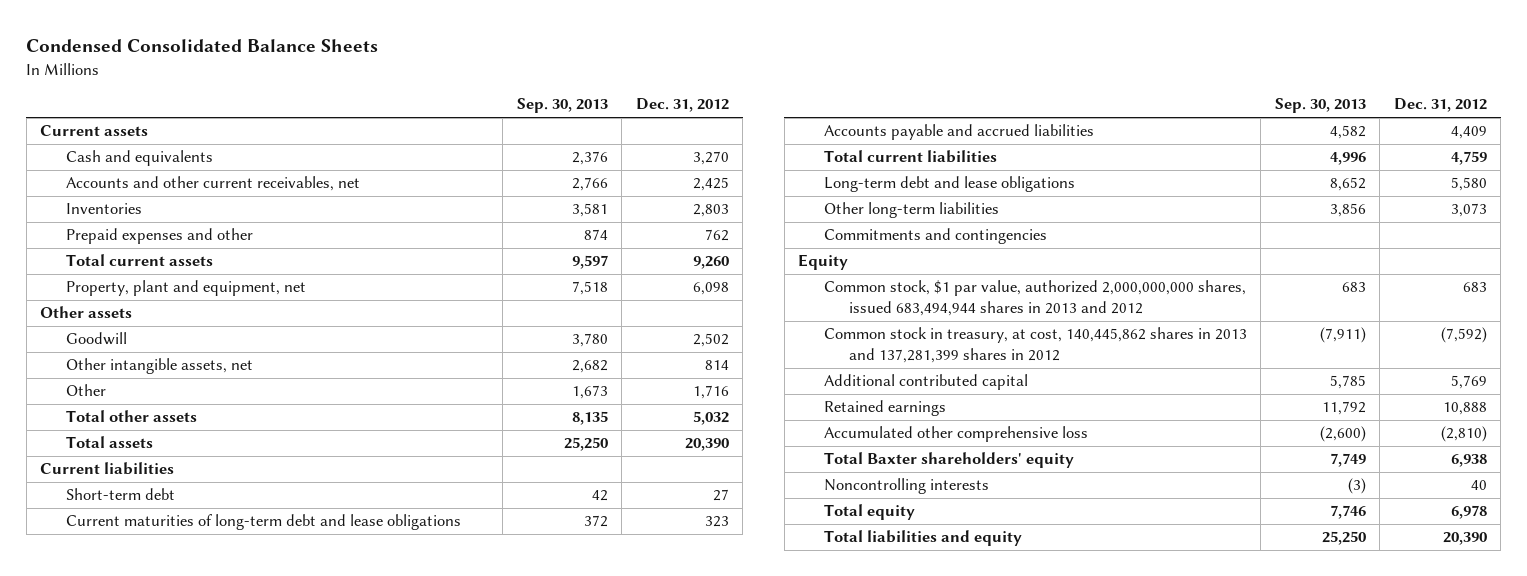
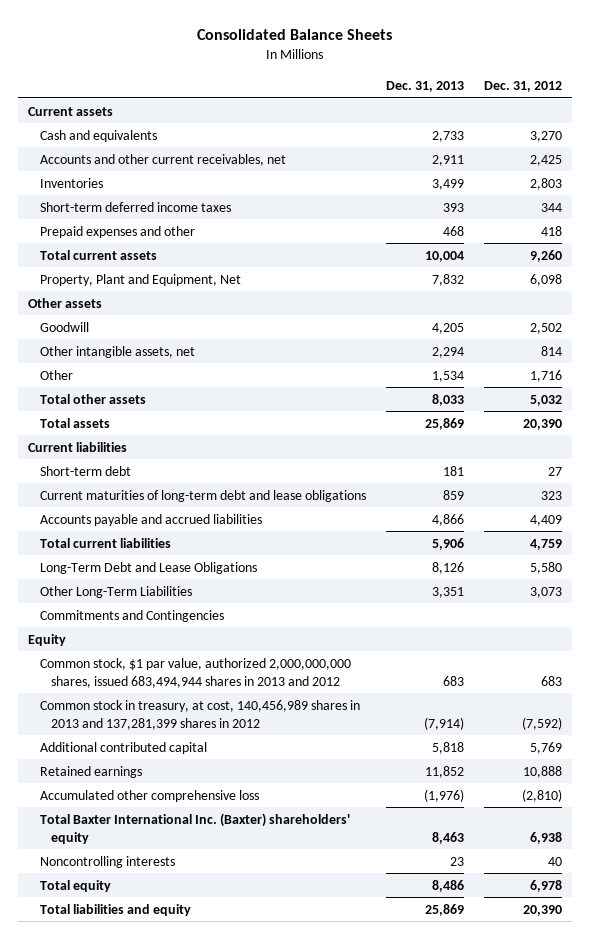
[26,39,379,53] Condensed Consolidated Balance Sheets -> [197,29,393,41] Consolidated Balance Sheets
[516,98,608,114] Sep. 30, 2013 -> none
none -> [385,80,464,92] Dec. 31, 2013
none -> [39,201,231,212] Short-term deferred income taxes
[704,229,729,242] 762 -> [540,225,562,236] 418
[65,280,306,297] Property, plant and equipment, net -> [39,273,241,286] Property, Plant and Equipment, Net
[823,176,1075,193] Long-term debt and lease obligations -> [39,561,257,574] Long-Term Debt and Lease Obligations
[823,202,999,219] Other long-term liabilities -> [39,585,192,598] Other Long-Term Liabilities
[823,228,1047,245] Commitments and contingencies -> [39,609,224,622] Commitments and Contingencies
[823,327,1247,364] Common stock in treasury, at cost, 140,445,862 shares in 2013 and 137,281,399 shares in 2012 -> [39,699,360,730] Common stock in treasury, at cost, 140,456,989 shares in 2013 and 137,281,399 shares in 2012
[823,452,1074,469] Total Baxter shareholders' equity -> [39,812,350,844] Total Baxter International Inc. (Baxter) shareholders' equity

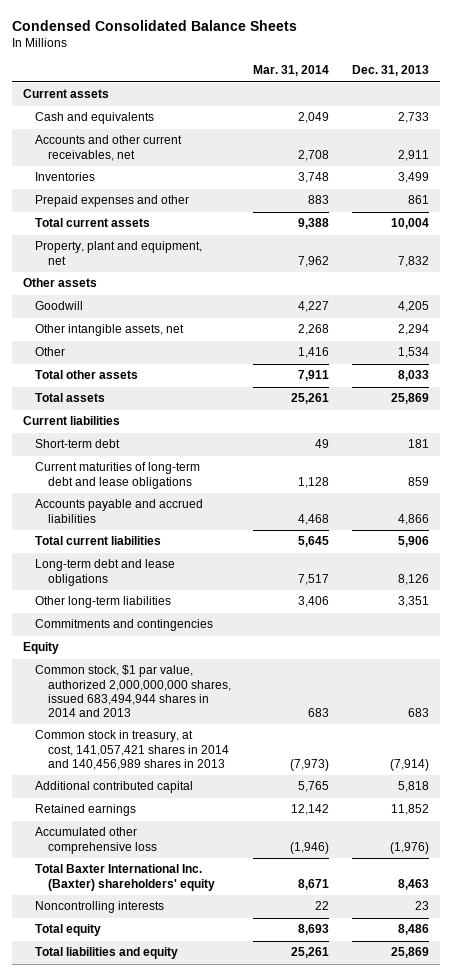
[197,29,393,41] Consolidated Balance Sheets -> [11,19,297,31] Condensed Consolidated Balance Sheets
[483,80,562,92] Dec. 31, 2012 -> none
none -> [253,65,330,77] Mar. 31, 2014
[39,201,231,212] Short-term deferred income taxes -> none
[442,225,464,236] 468 -> [407,195,429,205] 861
[39,273,241,286] Property, Plant and Equipment, Net -> [35,241,203,265] Property, plant and equipment, net
[39,561,257,574] Long-Term Debt and Lease Obligations -> [35,559,176,586] Long-term debt and lease obligations
[39,585,192,598] Other Long-Term Liabilities -> [35,596,172,609] Other long-term liabilities
[39,609,224,622] Commitments and Contingencies -> [35,619,214,632] Commitments and contingencies
[39,657,351,688] Common stock, $1 par value, authorized 2,000,000,000 shares, issued 683,494,944 shares in 2013 and 2012 -> [35,665,231,717] Common stock, $1 par value, authorized 2,000,000,000 shares, issued 683,494,944 shares in 2014 and 2013
[39,699,360,730] Common stock in treasury, at cost, 140,456,989 shares in 2013 and 137,281,399 shares in 2012 -> [35,730,229,770] Common stock in treasury, at cost, 141,057,421 shares in 2014 and 140,456,989 shares in 2013

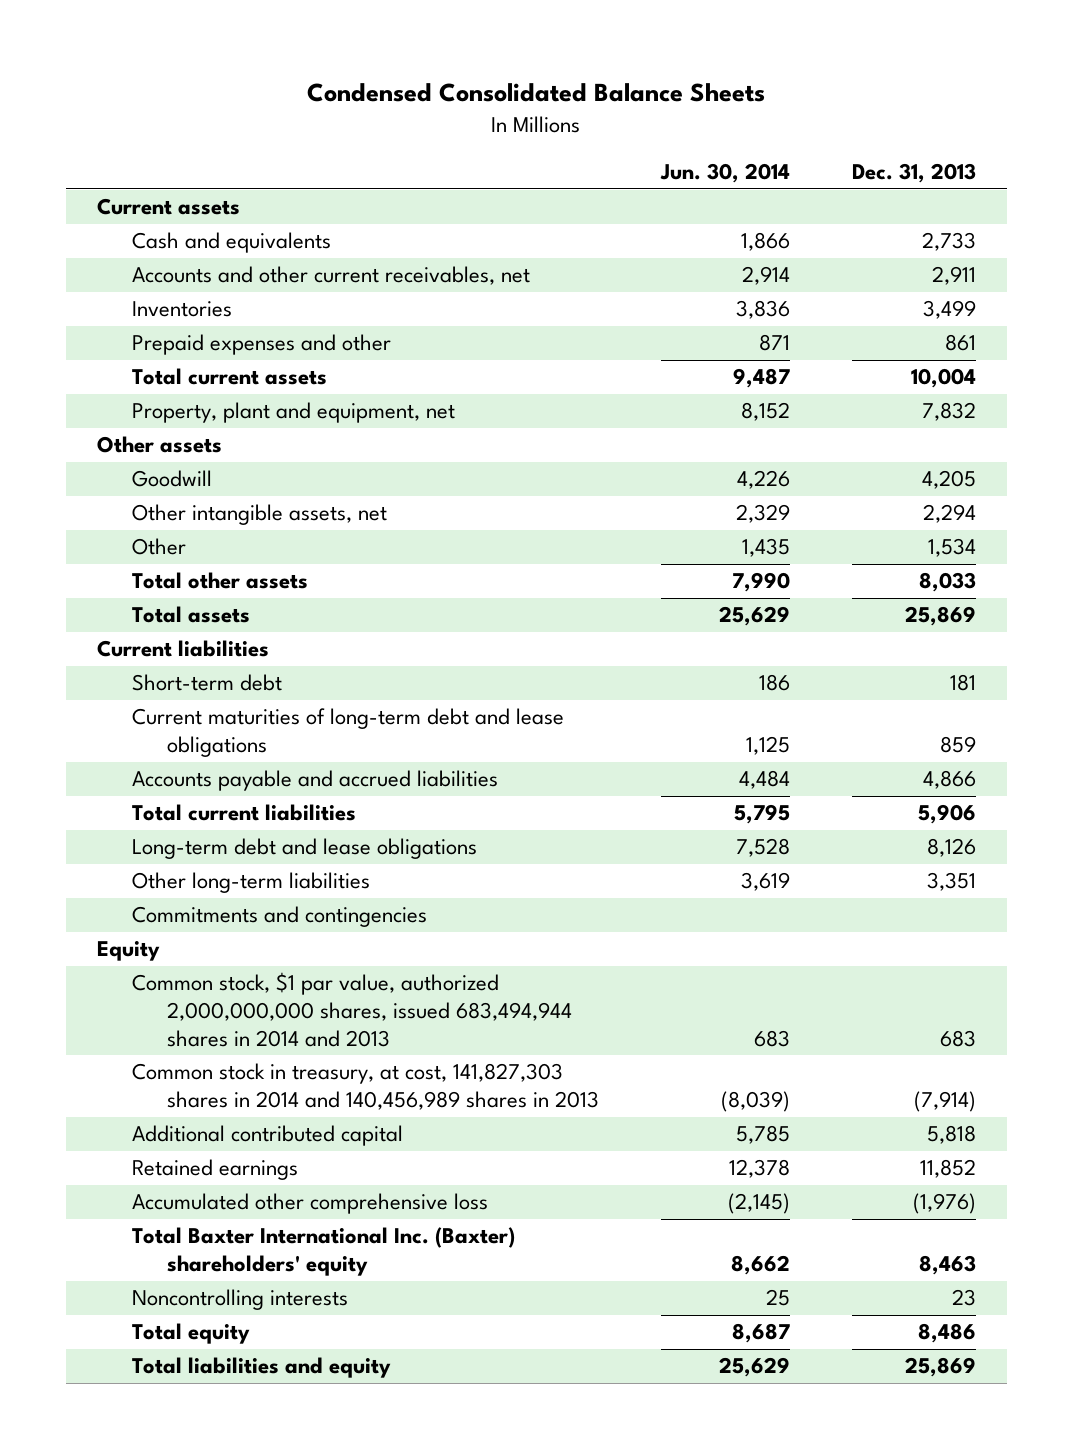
[253,65,330,77] Mar. 31, 2014 -> none
none -> [660,163,791,184] Jun. 30, 2014
[35,730,229,770] Common stock in treasury, at cost, 141,057,421 shares in 2014 and 140,456,989 shares in 2013 -> [132,1063,600,1111] Common stock in treasury, at cost, 141,827,303 shares in 2014 and 140,456,989 shares in 2013

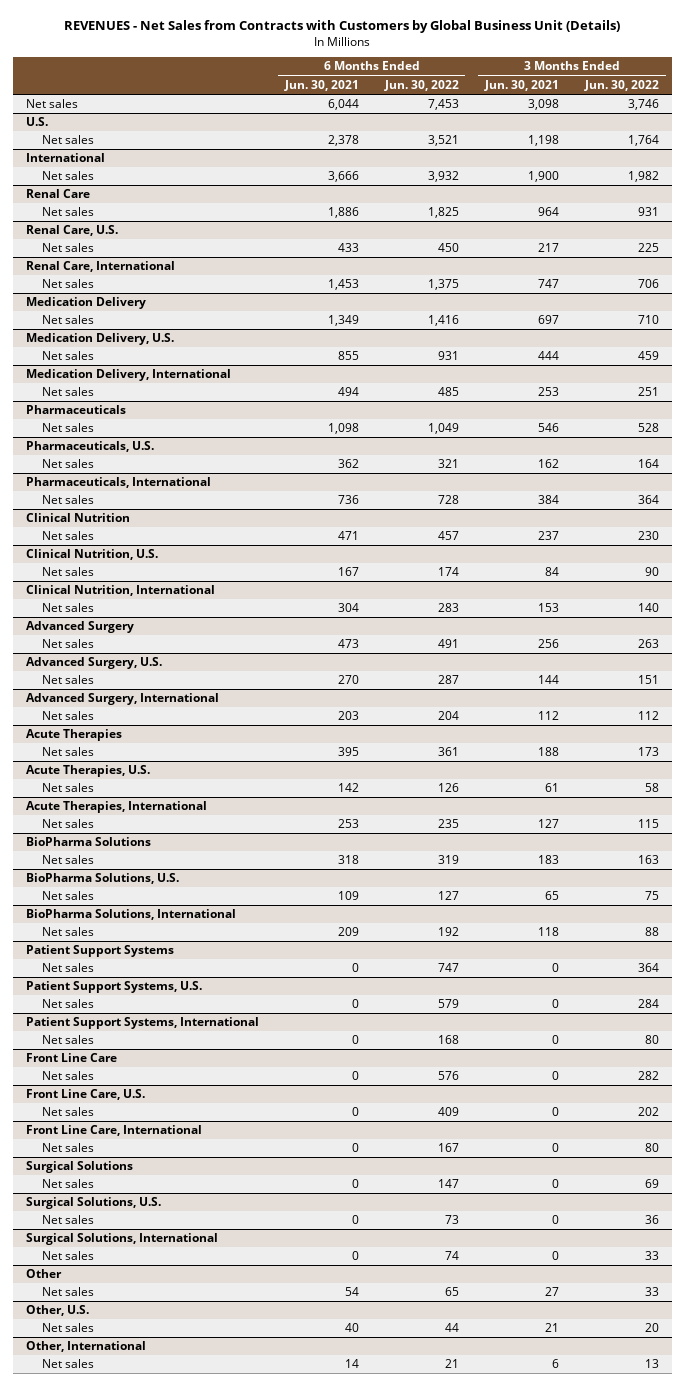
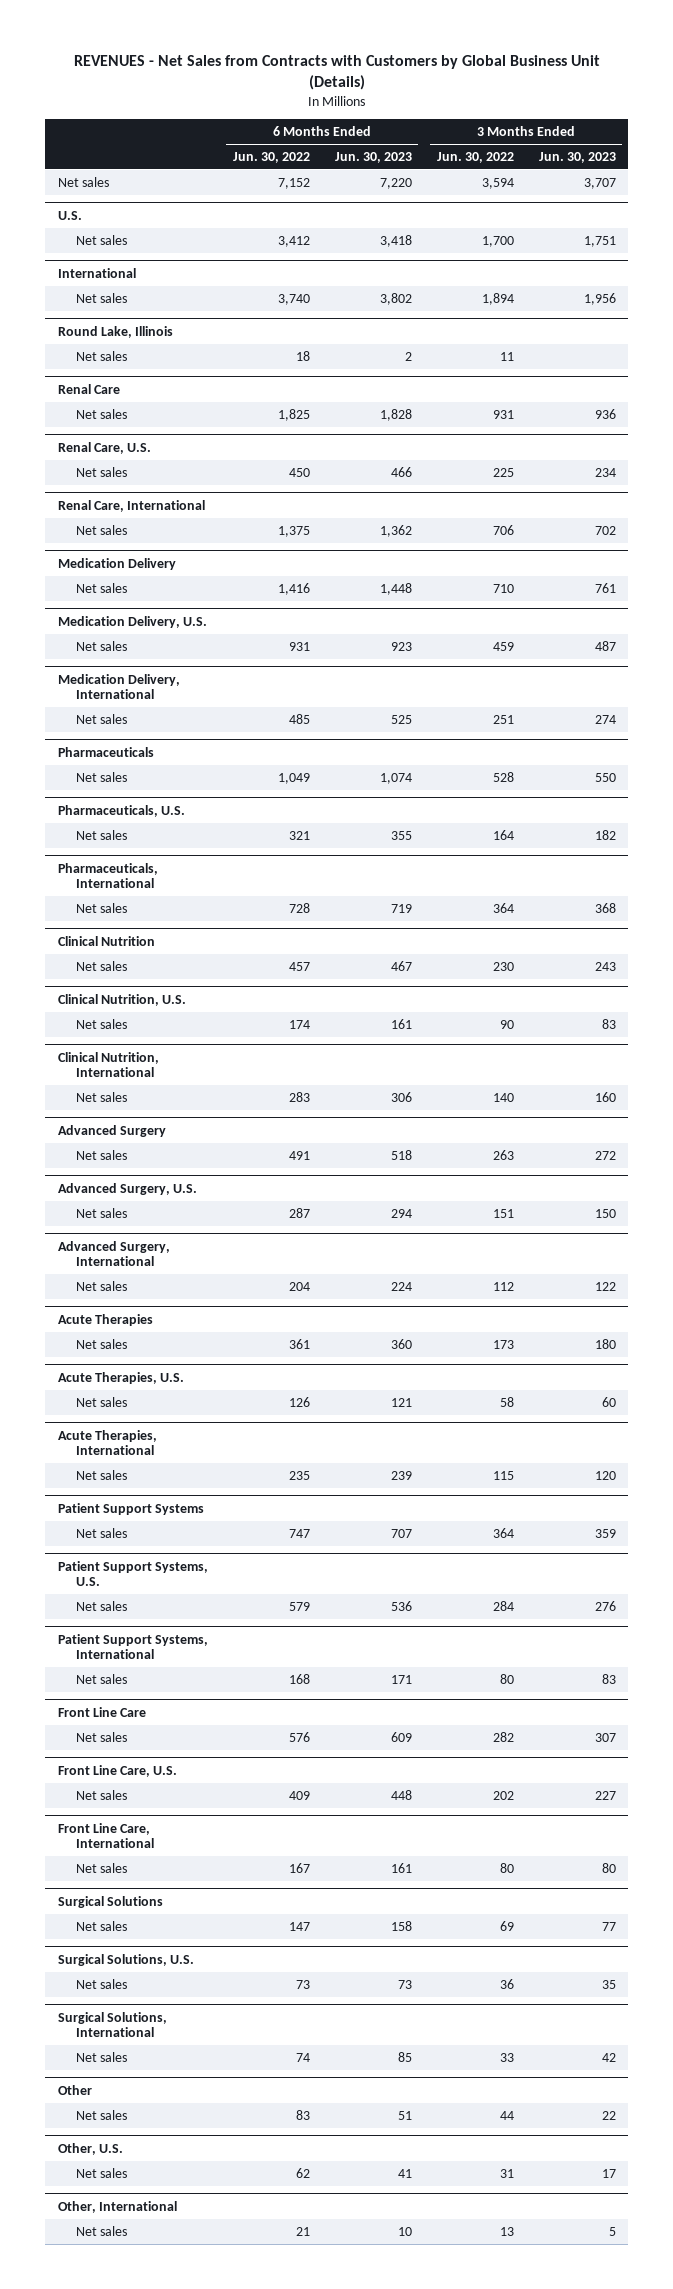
[283,79,359,91] Jun. 30, 2021 -> none
[483,79,559,91] Jun. 30, 2021 -> none
none -> [334,151,412,163] Jun. 30, 2023
none -> [538,151,616,163] Jun. 30, 2023
[427,99,459,111] 7,453 -> [277,177,310,189] 7,152
[628,99,660,111] 3,746 -> [481,177,514,189] 3,594
[427,135,459,147] 3,521 -> [277,235,310,247] 3,412
[628,135,660,147] 1,764 -> [481,235,514,247] 1,700
[427,171,459,183] 3,932 -> [277,293,310,305] 3,740
[628,171,660,183] 1,982 -> [481,292,514,305] 1,894
none -> [57,325,173,338] Round Lake, Illinois
none -> [76,350,128,361] Net sales
[25,837,151,847] BioPharma Solutions -> none
[41,855,94,865] Net sales -> none
[25,873,179,885] BioPharma Solutions, U.S. -> none
[41,891,94,901] Net sales -> none
[25,909,236,921] BioPharma Solutions, International -> none
[41,927,94,937] Net sales -> none
[444,1287,459,1297] 65 -> [295,2109,310,2120] 83
[645,1287,660,1297] 33 -> [499,2110,514,2120] 44
[444,1323,459,1333] 44 -> [295,2167,310,2178] 62
[645,1323,660,1333] 20 -> [499,2168,514,2178] 31

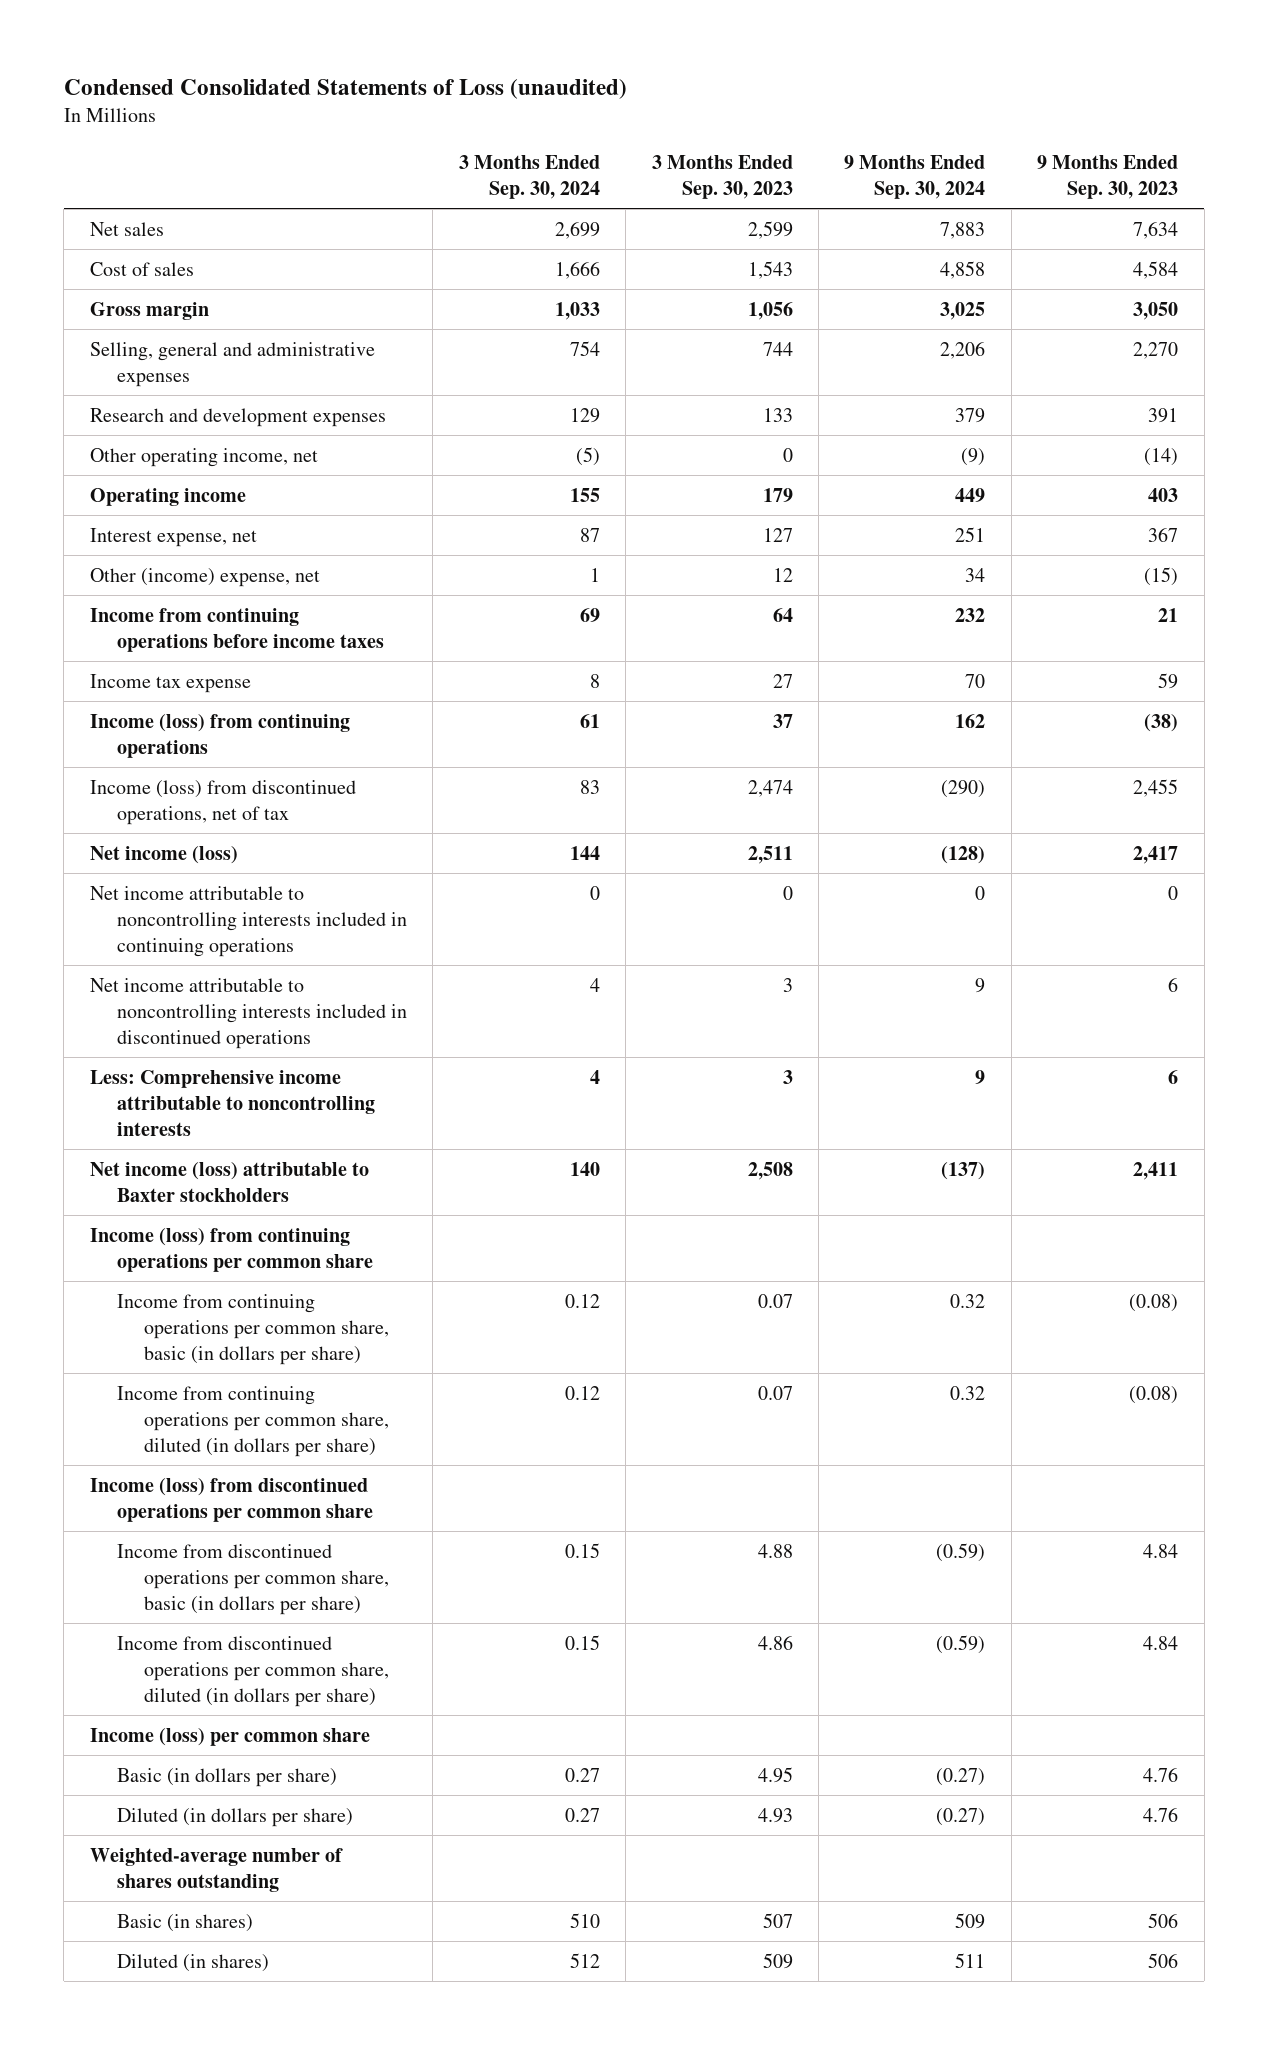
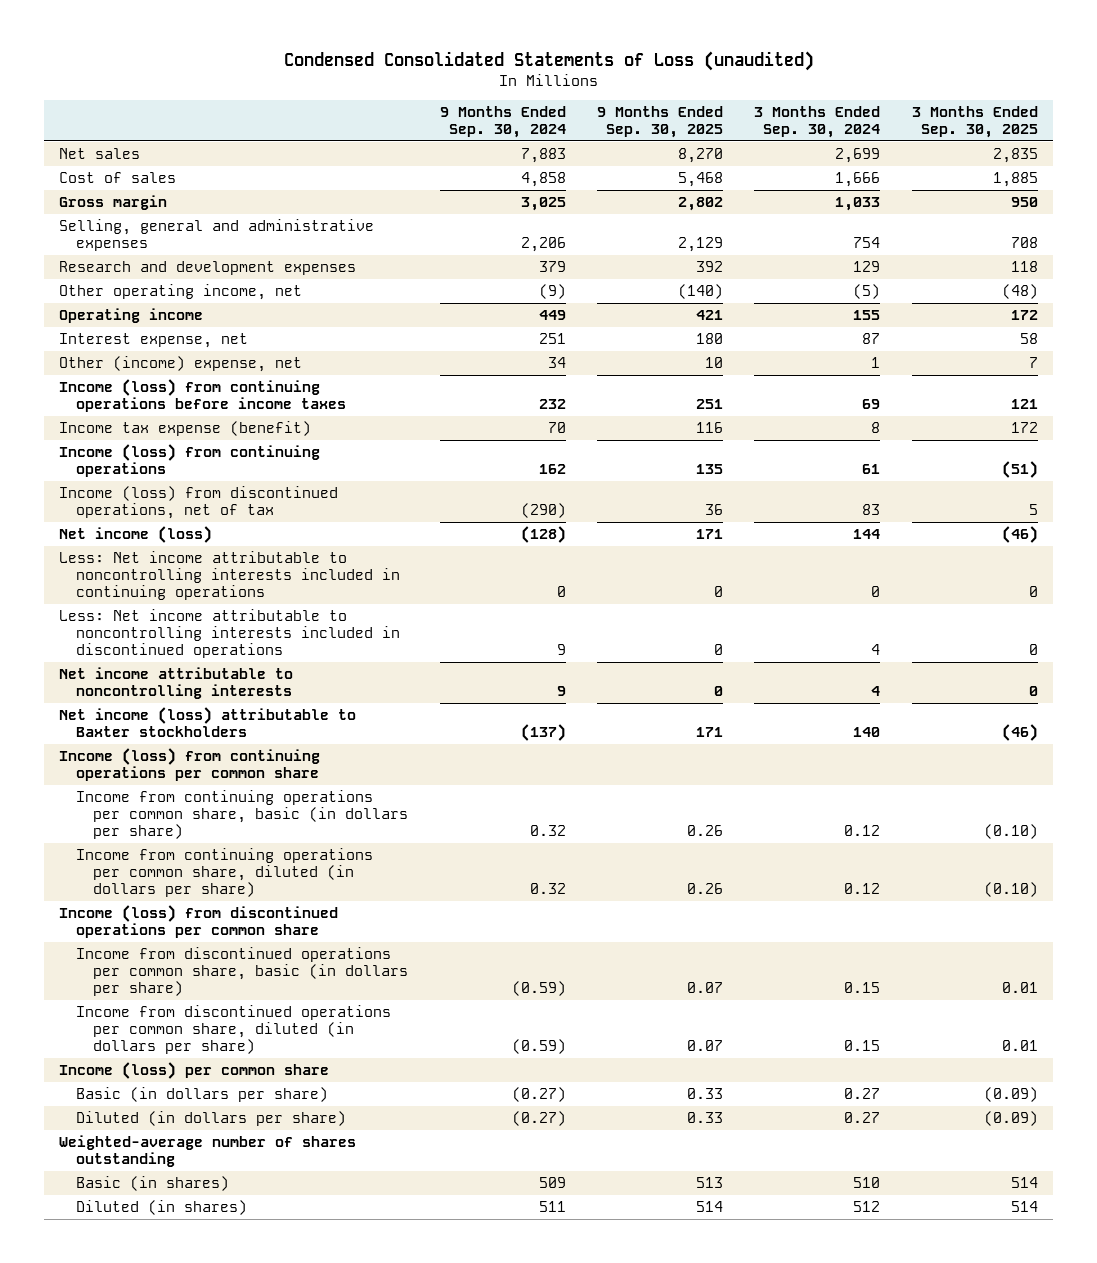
[651,154,793,199] 3 Months Ended Sep. 30, 2023 -> none
[1037,154,1179,199] 9 Months Ended Sep. 30, 2023 -> none
none -> [596,105,723,138] 9 Months Ended Sep. 30, 2025
none -> [911,105,1038,138] 3 Months Ended Sep. 30, 2025
[89,607,384,652] Income from continuing operations before income taxes -> [59,378,347,412] Income (loss) from continuing operations before income taxes
[89,673,251,693] Income tax expense -> [59,420,312,436] Income tax expense (benefit)
[89,885,407,957] Net income attributable to noncontrolling interests included in continuing operations -> [59,550,401,600] Less: Net income attributable to noncontrolling interests included in continuing operations
[89,977,407,1049] Net income attributable to noncontrolling interests included in discontinued operations -> [59,608,401,658] Less: Net income attributable to noncontrolling interests included in discontinued operations
[89,1069,375,1136] Less: Comprehensive income attributable to noncontrolling interests -> [59,666,294,699] Net income attributable to noncontrolling interests

